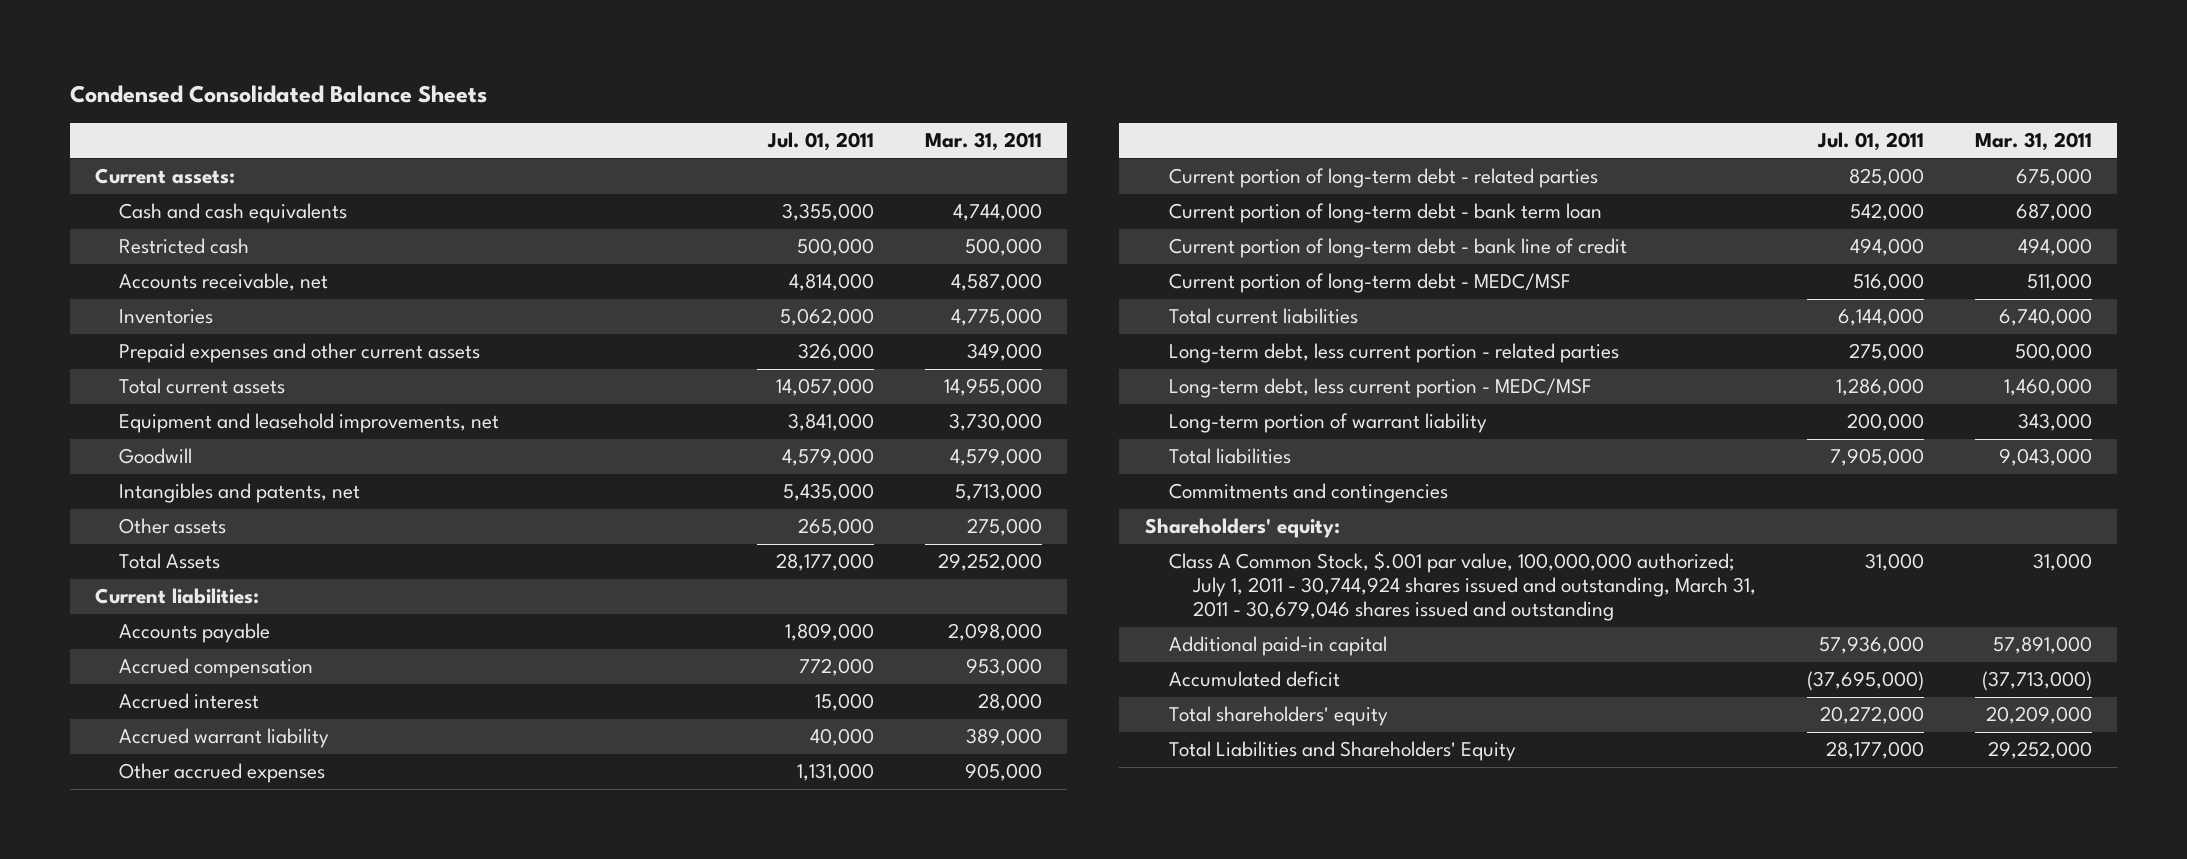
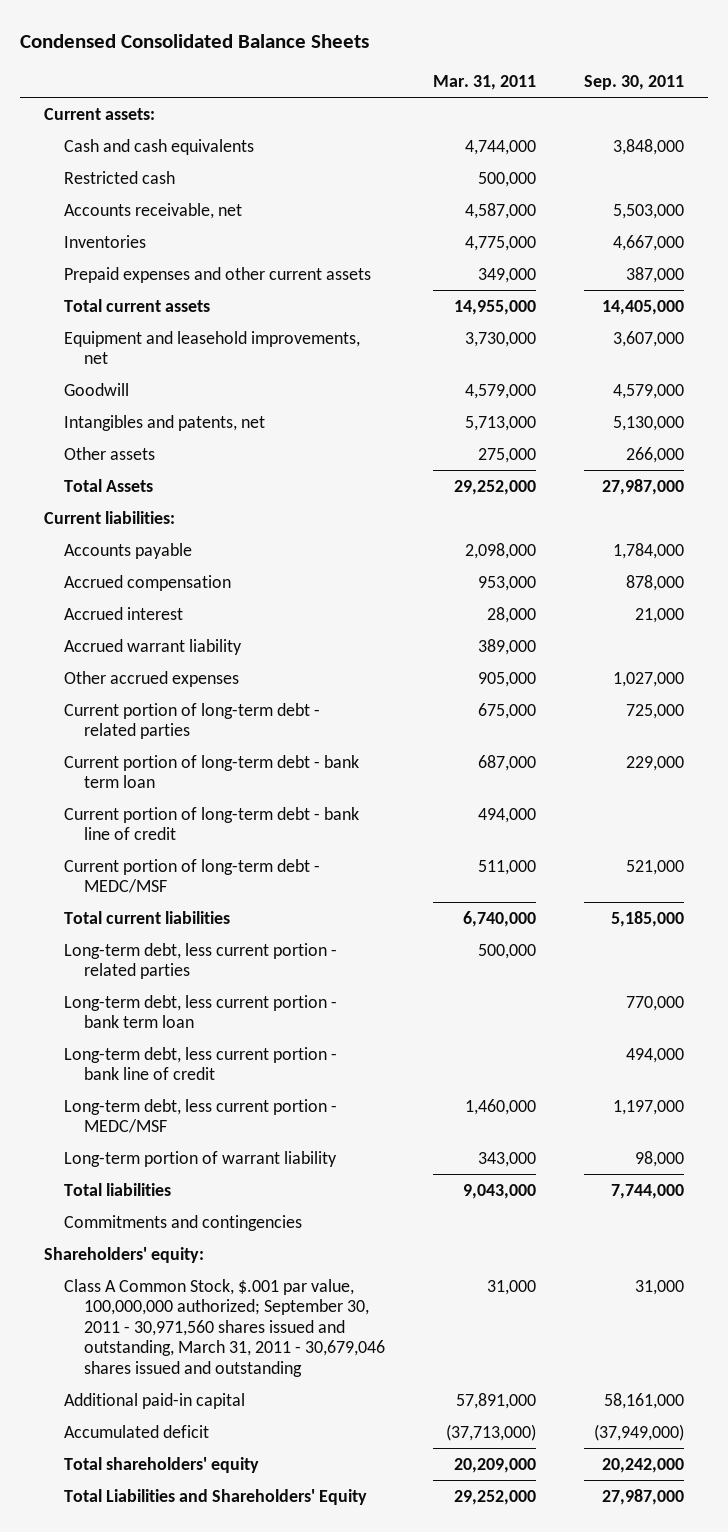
[767,132,875,152] Jul. 01, 2011 -> none
none -> [583,75,684,91] Sep. 30, 2011
none -> [64,994,338,1029] Long-term debt, less current portion - bank term loan
none -> [64,1046,338,1081] Long-term debt, less current portion - bank line of credit
[1169,551,1757,622] Class A Common Stock, $.001 par value, 100,000,000 authorized; July 1, 2011 - 30,744,924 shares issued and outstanding, March 31, 2011 - 30,679,046 shares issued and outstanding -> [64,1278,386,1377] Class A Common Stock, $.001 par value, 100,000,000 authorized; September 30, 2011 - 30,971,560 shares issued and outstanding, March 31, 2011 - 30,679,046 shares issued and outstanding

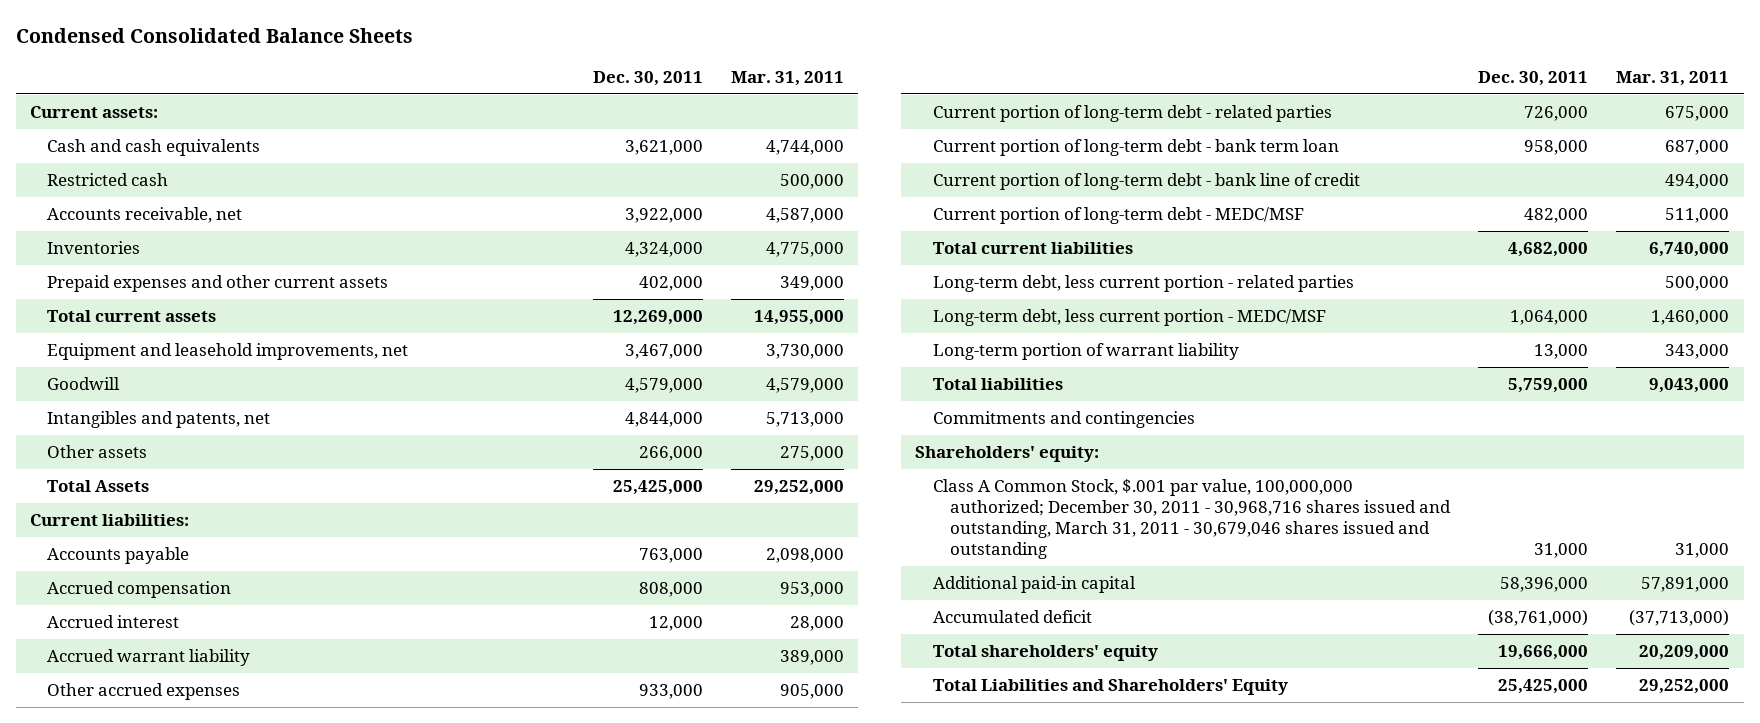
[583,75,684,91] Sep. 30, 2011 -> none
none -> [592,70,703,86] Dec. 30, 2011
[64,994,338,1029] Long-term debt, less current portion - bank term loan -> none
[64,1046,338,1081] Long-term debt, less current portion - bank line of credit -> none
[64,1278,386,1377] Class A Common Stock, $.001 par value, 100,000,000 authorized; September 30, 2011 - 30,971,560 shares issued and outstanding, March 31, 2011 - 30,679,046 shares issued and outstanding -> [932,479,1451,560] Class A Common Stock, $.001 par value, 100,000,000 authorized; December 30, 2011 - 30,968,716 shares issued and outstanding, March 31, 2011 - 30,679,046 shares issued and outstanding

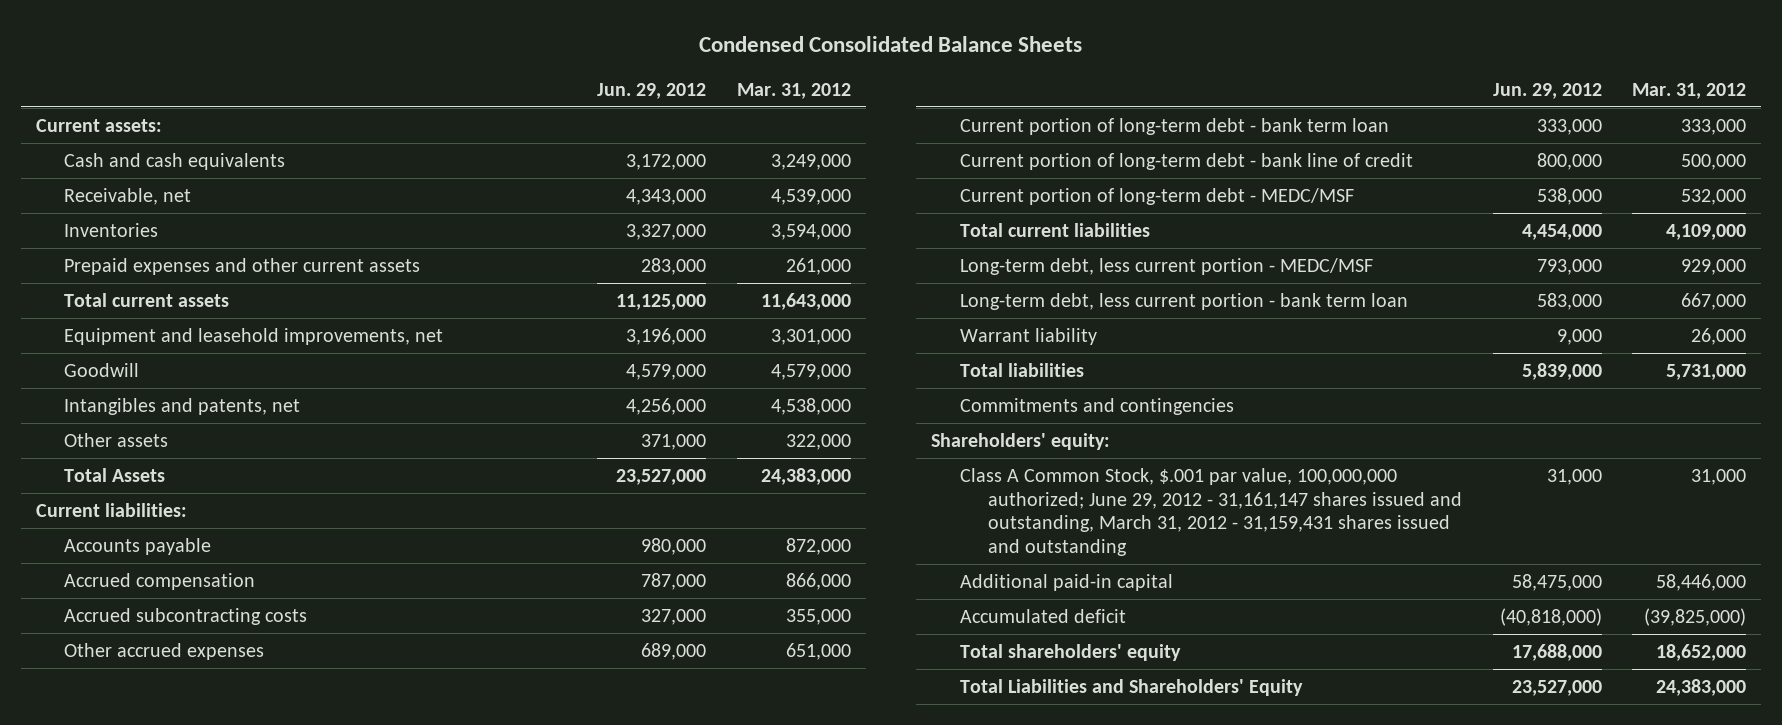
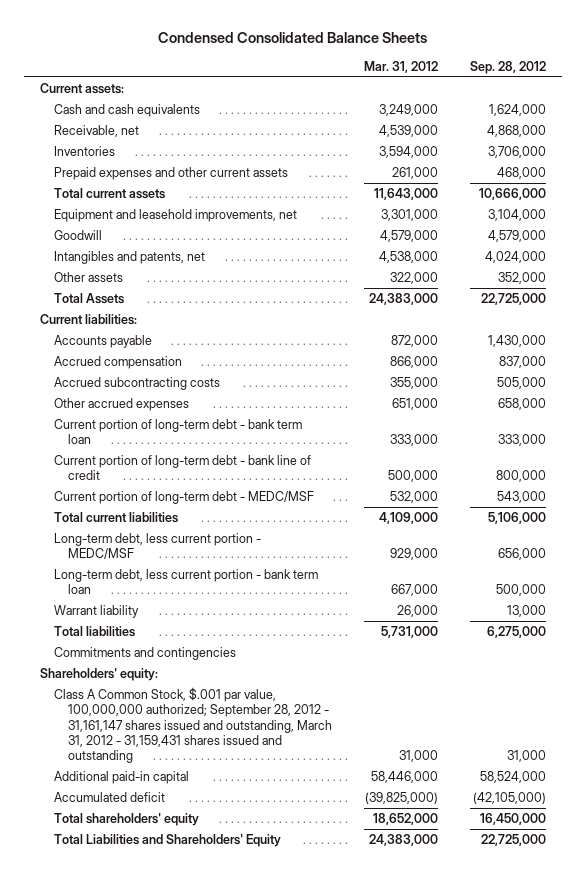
[597,82,707,99] Jun. 29, 2012 -> none
none -> [469,61,546,75] Sep. 28, 2012
[959,467,1463,556] Class A Common Stock, $.001 par value, 100,000,000 authorized; June 29, 2012 - 31,161,147 shares issued and outstanding, March 31, 2012 - 31,159,431 shares issued and outstanding -> [53,686,332,764] Class A Common Stock, $.001 par value, 100,000,000 authorized; September 28, 2012 - 31,161,147 shares issued and outstanding, March 31, 2012 - 31,159,431 shares issued and outstanding

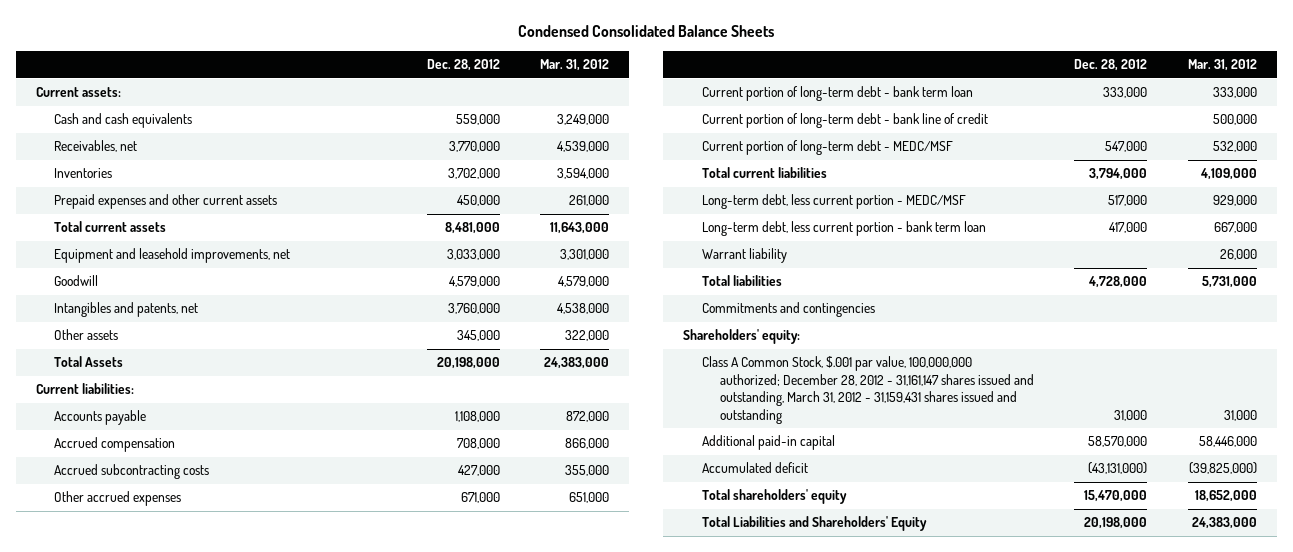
[469,61,546,75] Sep. 28, 2012 -> none
none -> [426,59,500,72] Dec. 28, 2012
[53,124,139,137] Receivable, net -> [54,140,138,153] Receivables, net
[53,686,332,764] Class A Common Stock, $.001 par value, 100,000,000 authorized; September 28, 2012 - 31,161,147 shares issued and outstanding, March 31, 2012 - 31,159,431 shares issued and outstanding -> [701,356,1035,424] Class A Common Stock, $.001 par value, 100,000,000 authorized; December 28, 2012 - 31,161,147 shares issued and outstanding, March 31, 2012 - 31,159,431 shares issued and outstanding

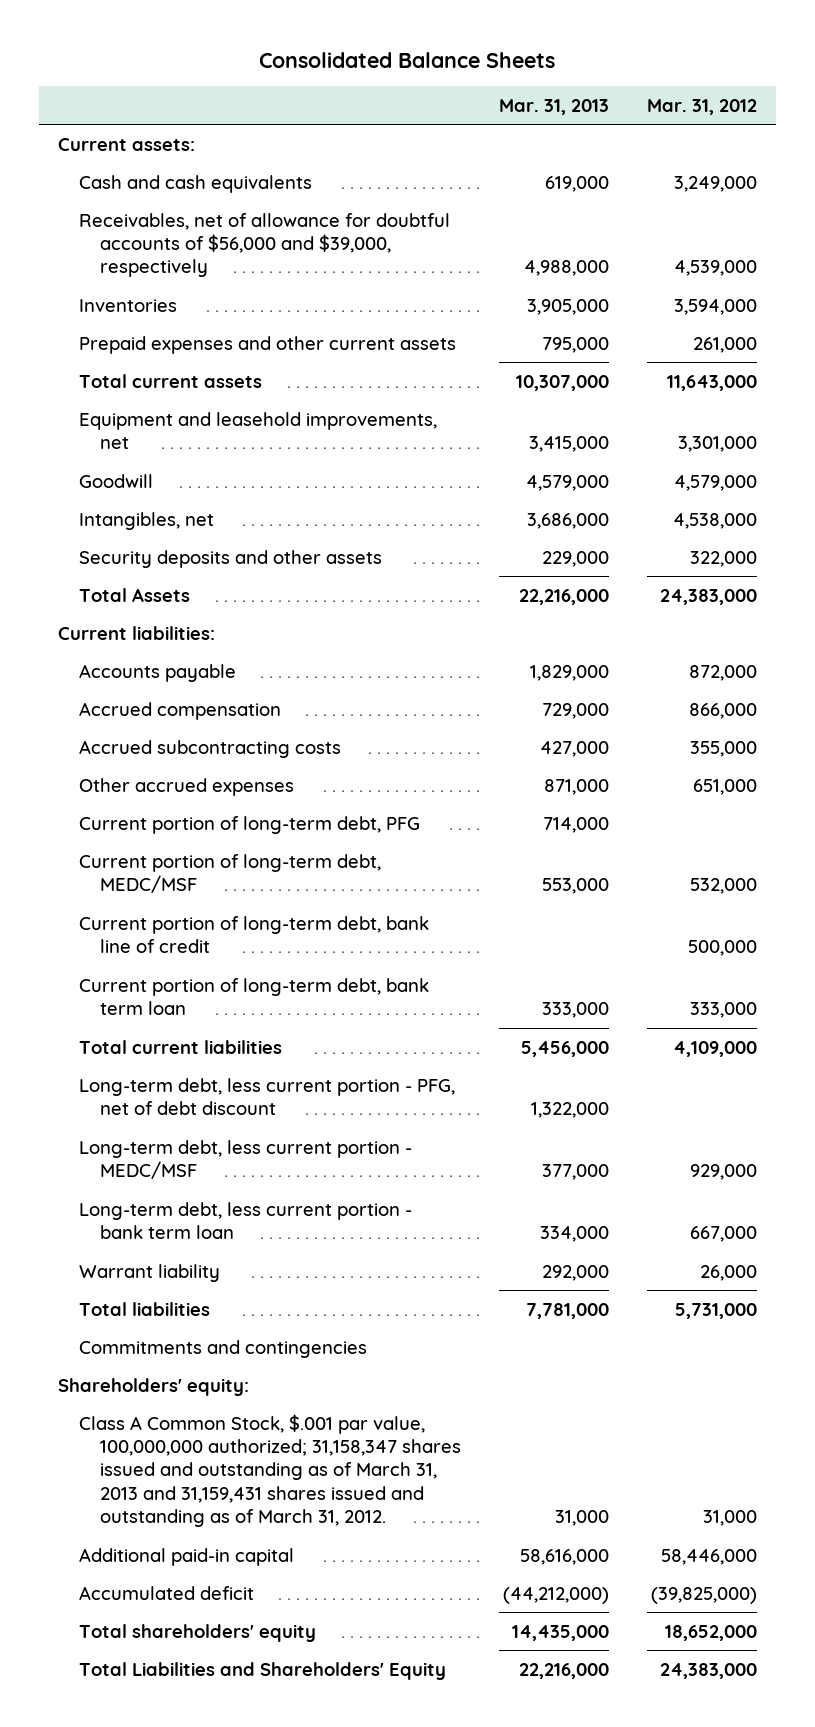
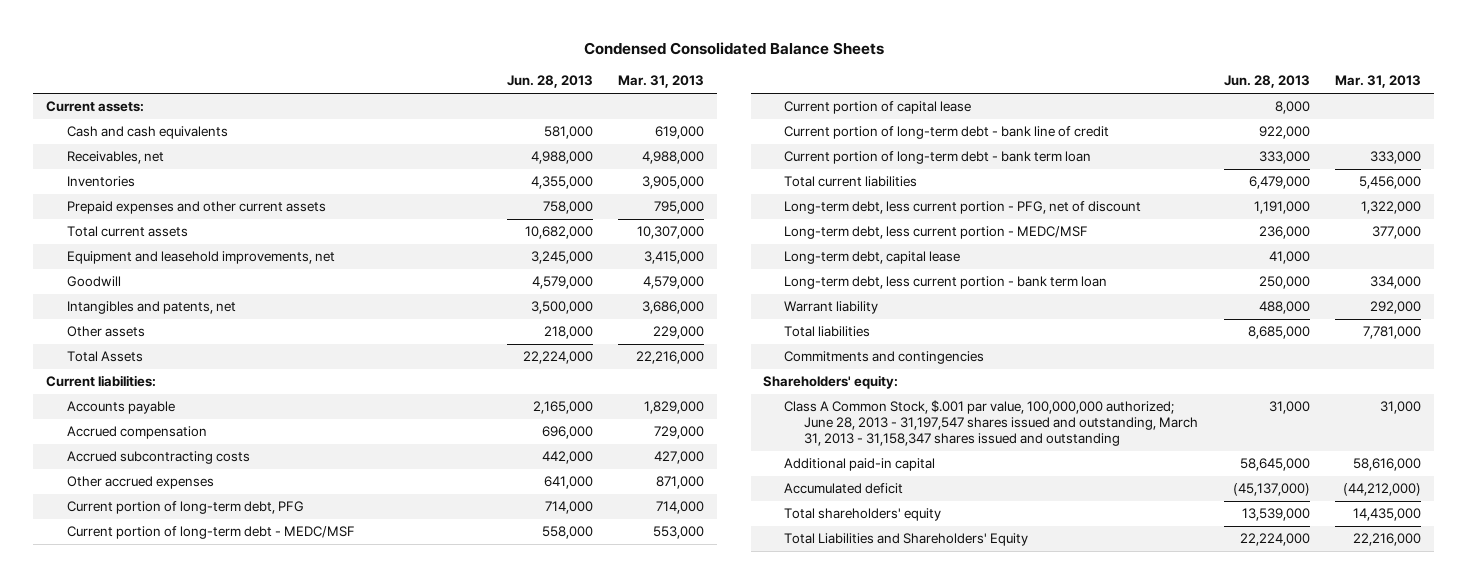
[259,51,556,68] Consolidated Balance Sheets -> [583,42,884,56] Condensed Consolidated Balance Sheets
[646,98,757,115] Mar. 31, 2012 -> none
none -> [506,75,593,89] Jun. 28, 2013
[78,212,450,278] Receivables, net of allowance for doubtful accounts of $56,000 and $39,000, respectively -> [66,151,164,165] Receivables, net
[78,511,214,530] Intangibles, net -> [66,301,236,315] Intangibles and patents, net
[78,549,382,568] Security deposits and other assets -> [66,326,145,338] Other assets
[78,853,381,894] Current portion of long-term debt, MEDC/MSF -> [66,526,355,540] Current portion of long-term debt - MEDC/MSF
none -> [783,101,971,115] Current portion of capital lease
[78,915,429,954] Current portion of long-term debt, bank line of credit -> [783,126,1109,140] Current portion of long-term debt - bank line of credit
[78,977,429,1016] Current portion of long-term debt, bank term loan -> [783,151,1091,165] Current portion of long-term debt - bank term loan
[78,1077,455,1116] Long-term debt, less current portion - PFG, net of debt discount -> [783,201,1141,215] Long-term debt, less current portion - PFG, net of discount
none -> [783,251,960,265] Long-term debt, capital lease
[78,1413,461,1528] Class A Common Stock, $.001 par value, 100,000,000 authorized; 31,158,347 shares issued and outstanding as of March 31, 2013 and 31,159,431 shares issued and outstanding as of March 31, 2012. -> [783,400,1199,447] Class A Common Stock, $.001 par value, 100,000,000 authorized; June 28, 2013 - 31,197,547 shares issued and outstanding, March 31, 2013 - 31,158,347 shares issued and outstanding

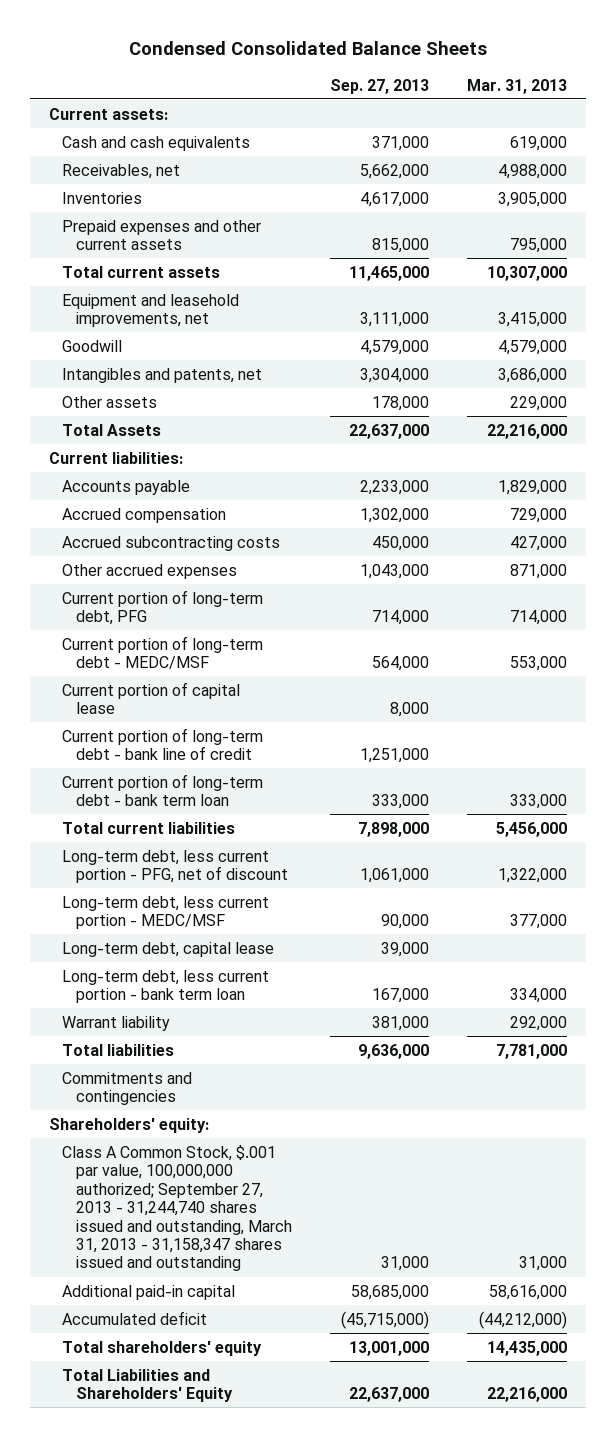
[506,75,593,89] Jun. 28, 2013 -> none
none -> [329,78,429,94] Sep. 27, 2013
[783,400,1199,447] Class A Common Stock, $.001 par value, 100,000,000 authorized; June 28, 2013 - 31,197,547 shares issued and outstanding, March 31, 2013 - 31,158,347 shares issued and outstanding -> [62,1144,292,1272] Class A Common Stock, $.001 par value, 100,000,000 authorized; September 27, 2013 - 31,244,740 shares issued and outstanding, March 31, 2013 - 31,158,347 shares issued and outstanding

